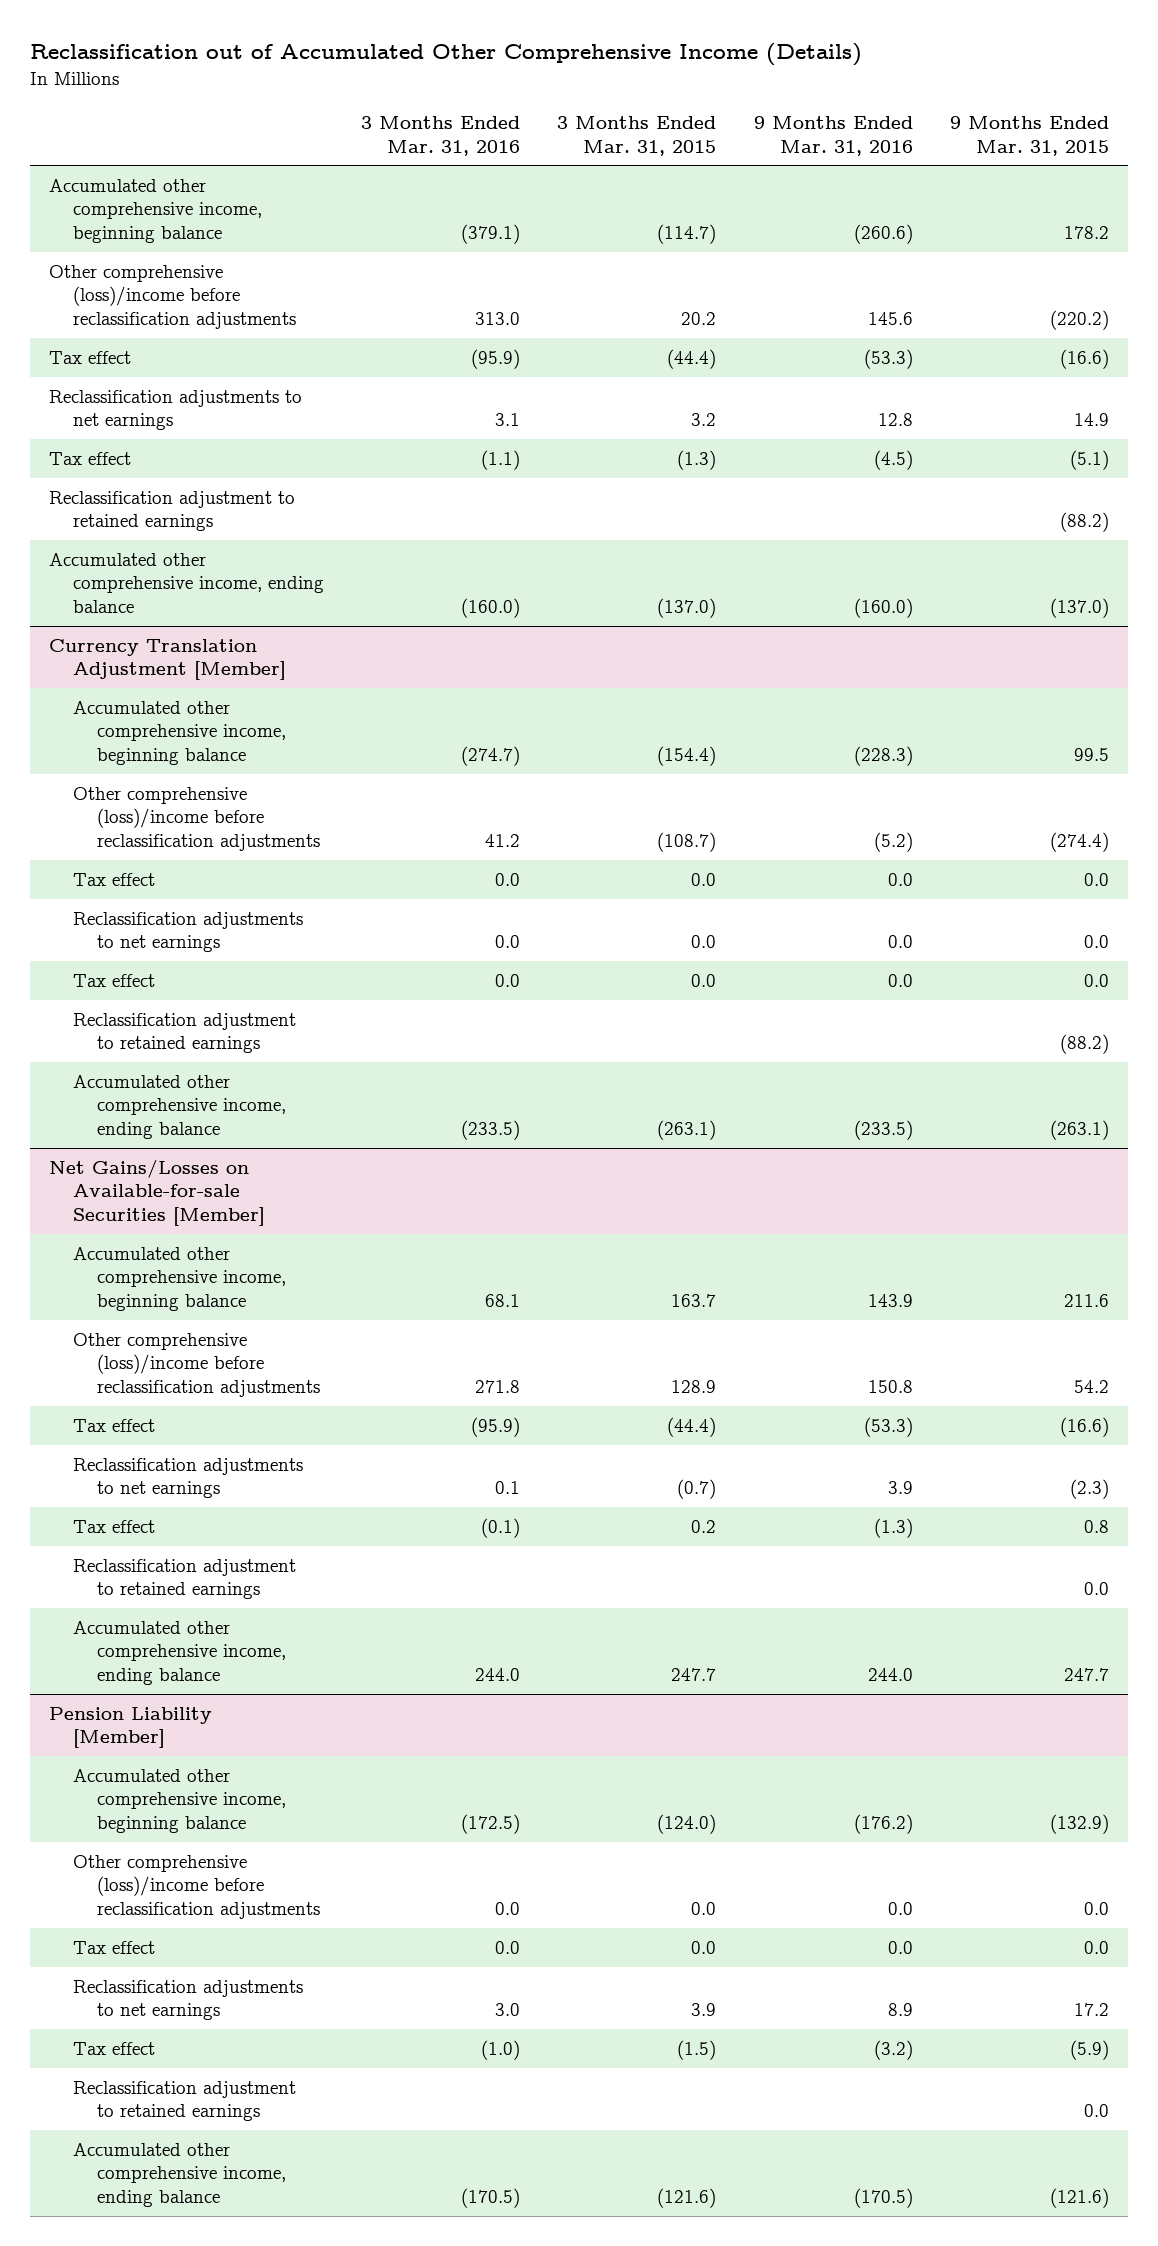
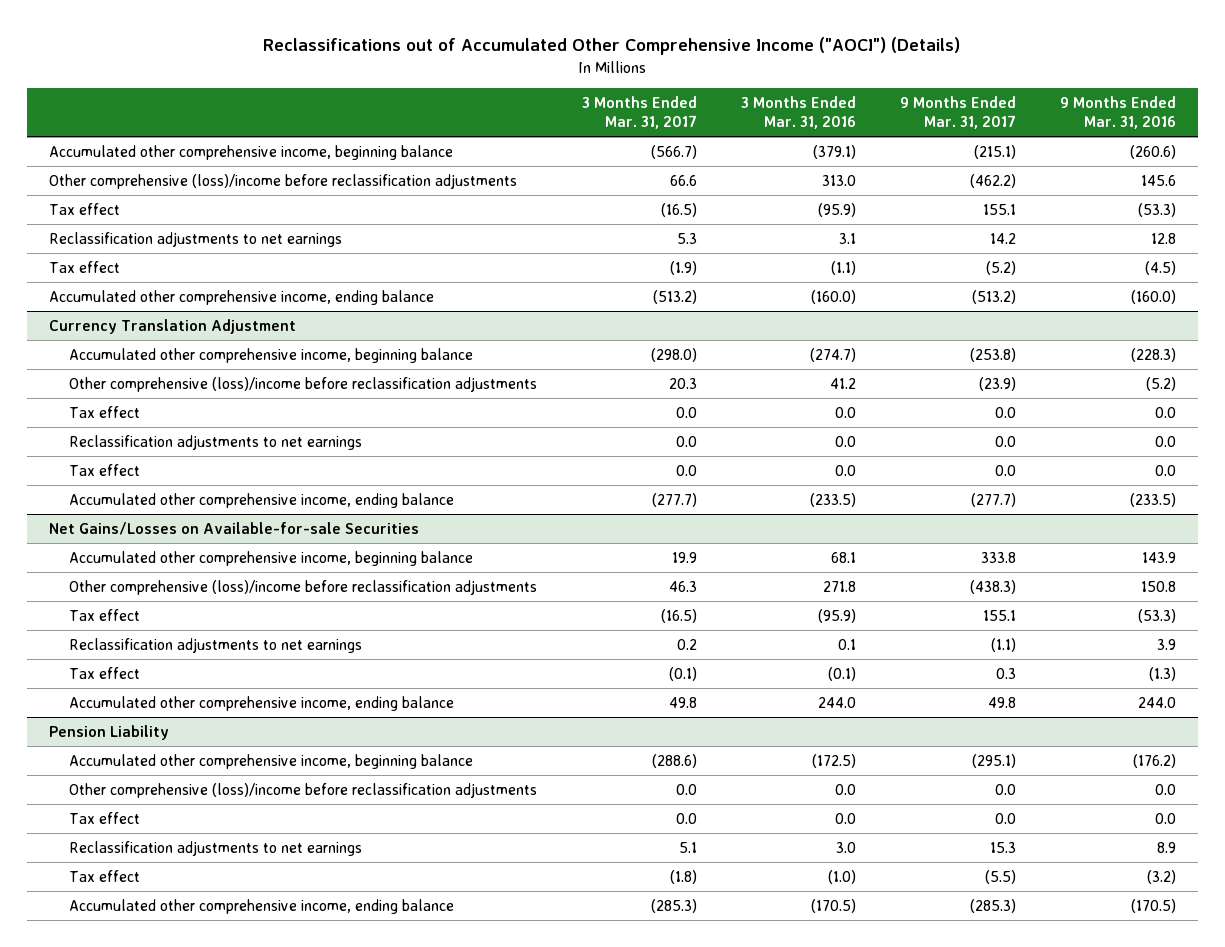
[30,43,863,67] Reclassification out of Accumulated Other Comprehensive Income (Details) -> [263,37,961,56] Reclassifications out of Accumulated Other Comprehensive Income ("AOCI") (Details)
[557,116,717,156] 3 Months Ended Mar. 31, 2015 -> none
[950,116,1110,156] 9 Months Ended Mar. 31, 2015 -> none
none -> [581,96,697,130] 3 Months Ended Mar. 31, 2017
none -> [899,96,1016,130] 9 Months Ended Mar. 31, 2017
[48,490,295,532] Reclassification adjustment to retained earnings -> none
[48,638,286,681] Currency Translation Adjustment [Member] -> [49,318,297,334] Currency Translation Adjustment
[72,1012,296,1054] Reclassification adjustment to retained earnings -> none
[48,1158,265,1226] Net Gains/Losses on Available-for-sale Securities [Member] -> [49,521,420,535] Net Gains/Losses on Available-for-sale Securities
[72,1558,296,1600] Reclassification adjustment to retained earnings -> none
[48,1706,212,1749] Pension Liability [Member] -> [49,724,170,740] Pension Liability
[72,2080,296,2122] Reclassification adjustment to retained earnings -> none

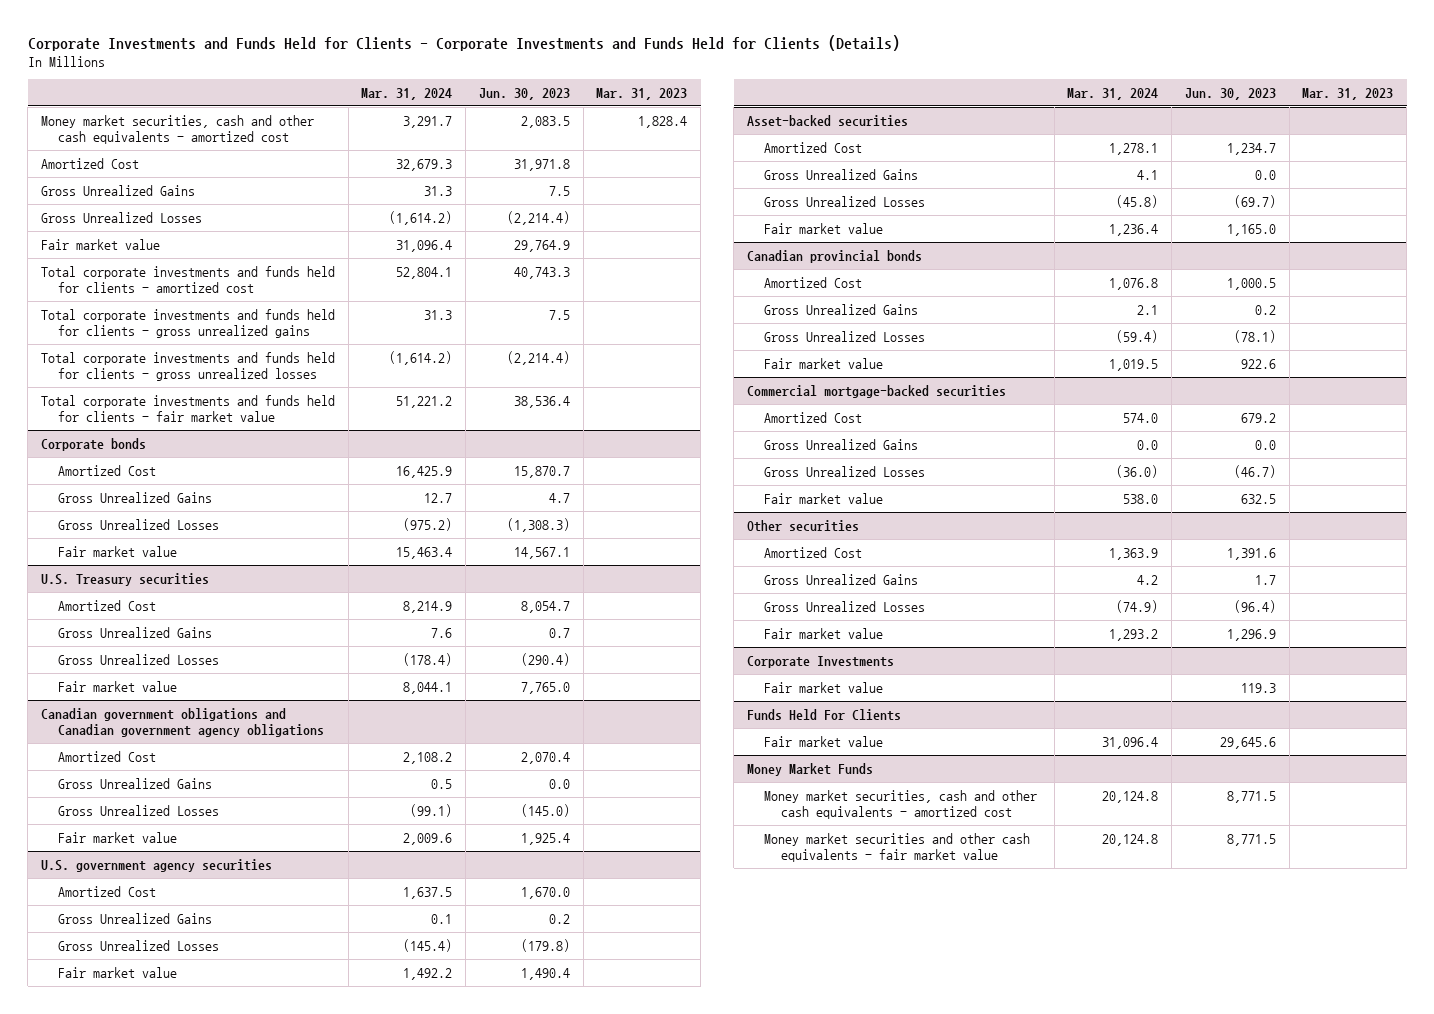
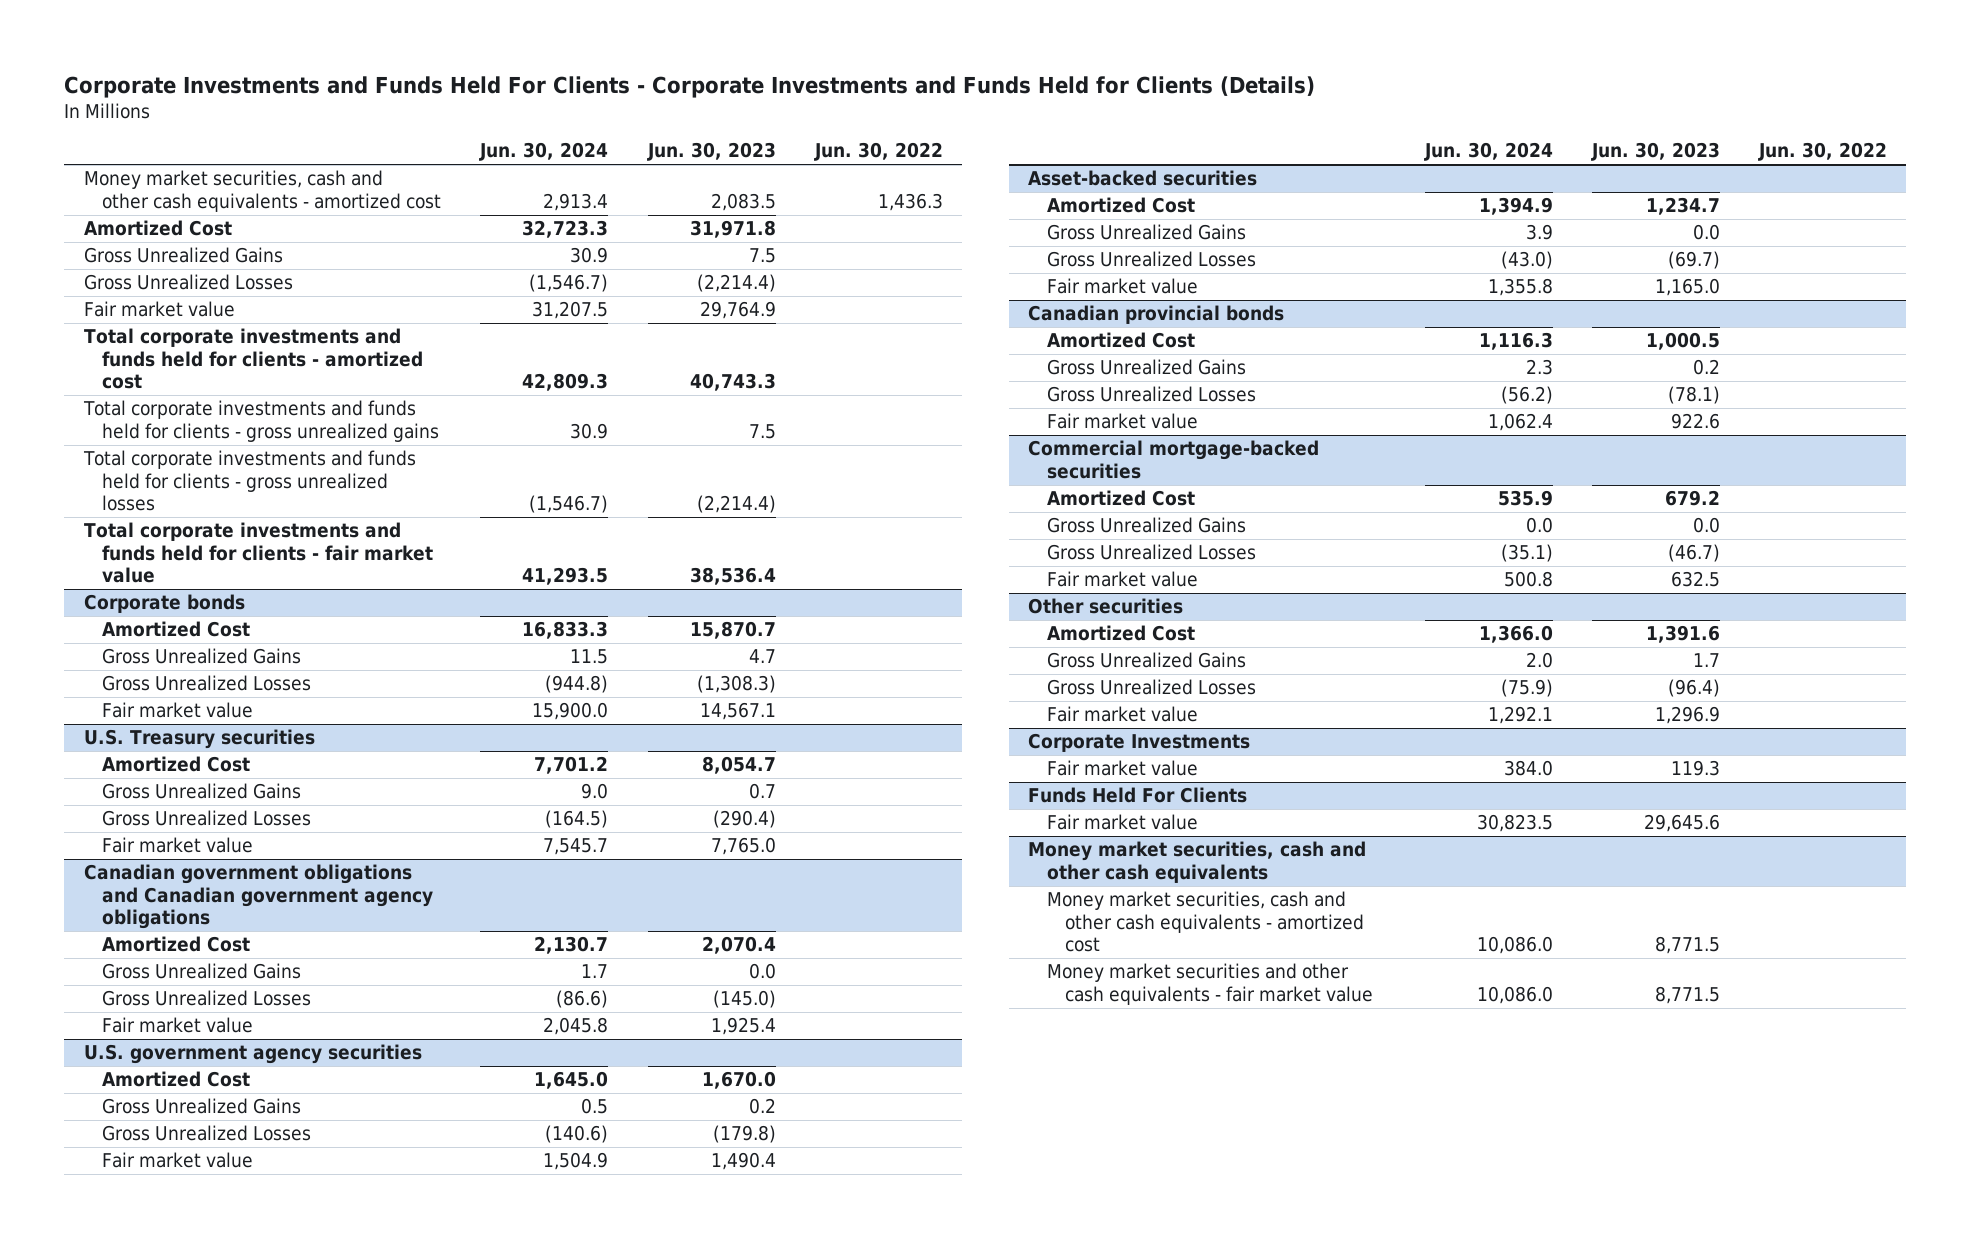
[27,35,900,52] Corporate Investments and Funds Held for Clients - Corporate Investments and Funds Held for Clients (Details) -> [64,76,1316,99] Corporate Investments and Funds Held For Clients - Corporate Investments and Funds Held for Clients (Details)
[361,87,453,100] Mar. 31, 2024 -> none
[596,87,688,100] Mar. 31, 2023 -> none
none -> [479,142,609,162] Jun. 30, 2024
none -> [813,142,943,162] Jun. 30, 2022
[746,762,873,776] Money Market Funds -> [1028,841,1367,883] Money market securities, cash and other cash equivalents

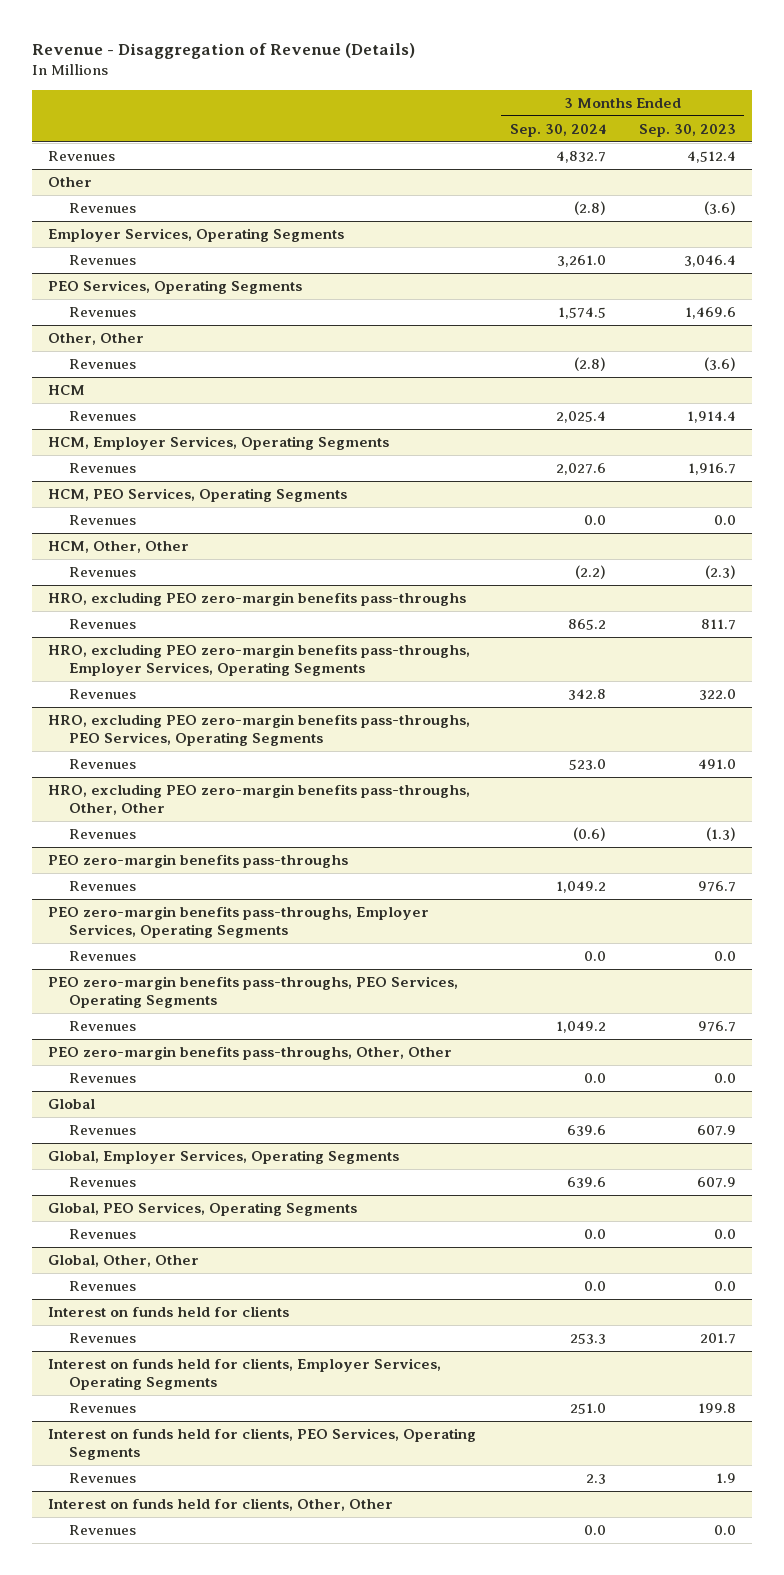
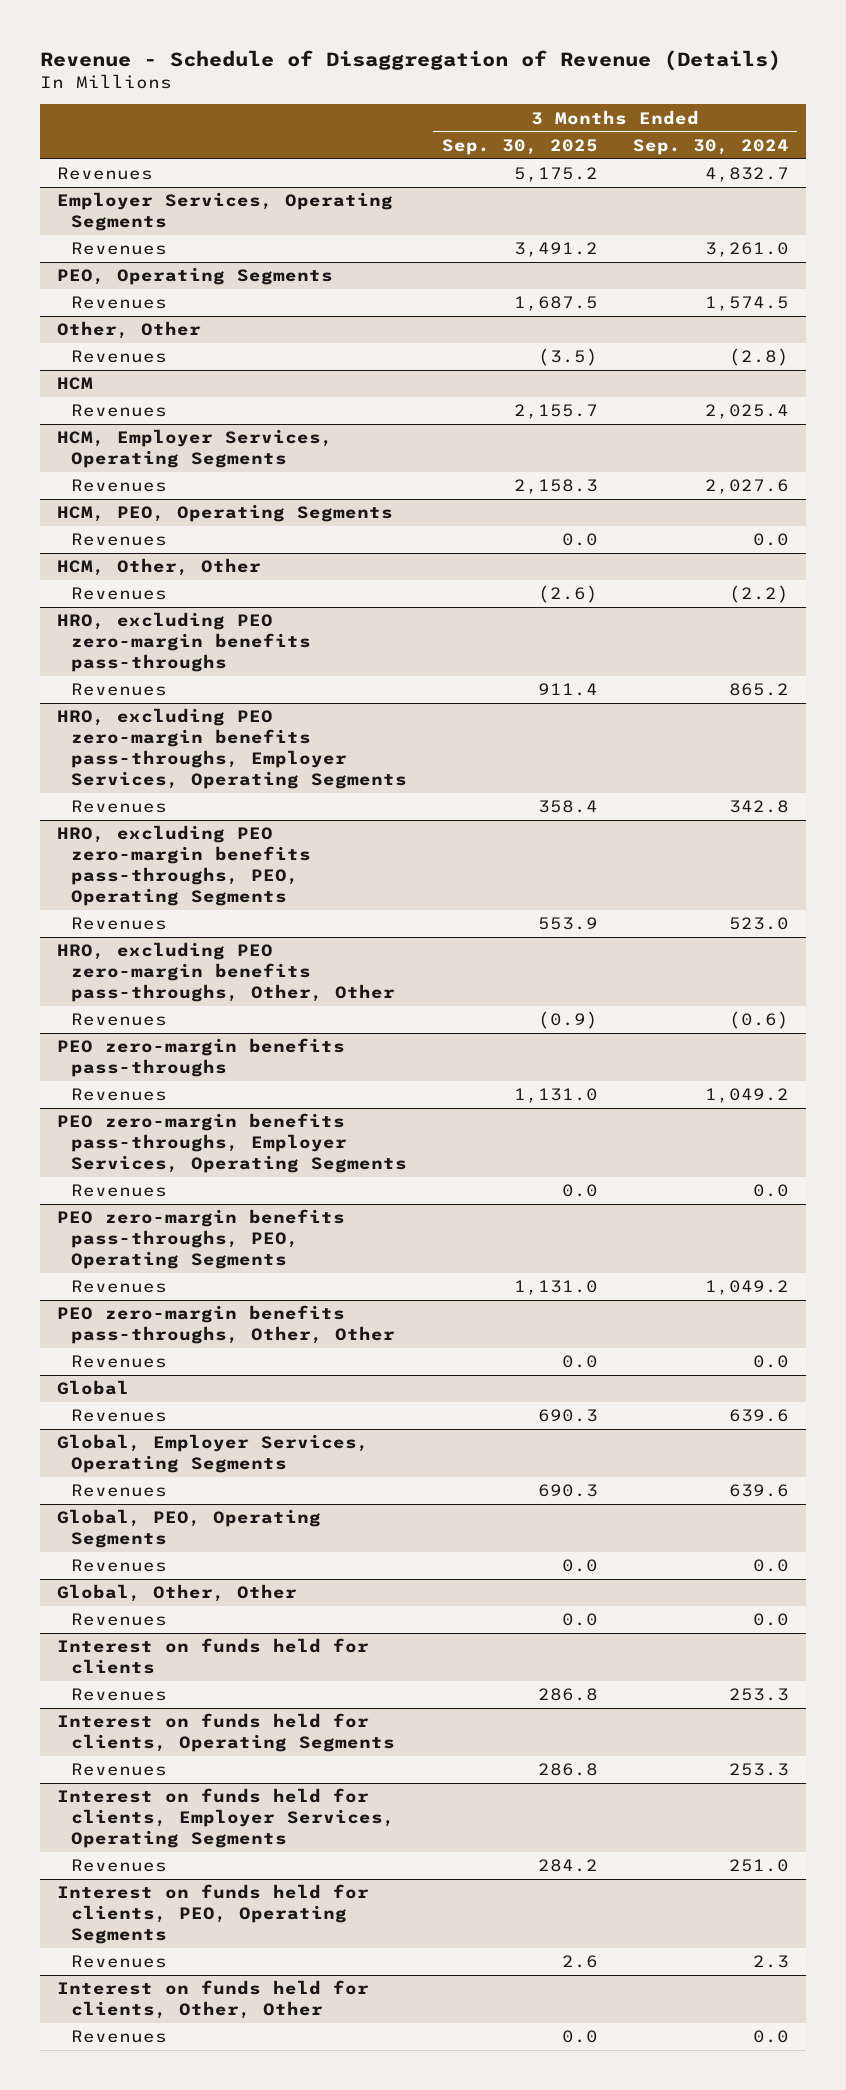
[31,42,415,59] Revenue - Disaggregation of Revenue (Details) -> [39,49,781,71] Revenue - Schedule of Disaggregation of Revenue (Details)
[638,124,736,138] Sep. 30, 2023 -> none
none -> [441,138,598,155] Sep. 30, 2025
[48,177,93,188] Other -> none
[69,203,137,214] Revenues -> none
[48,280,303,295] PEO Services, Operating Segments -> [57,267,334,286] PEO, Operating Segments
[48,488,348,503] HCM, PEO Services, Operating Segments -> [57,504,394,523] HCM, PEO, Operating Segments
[48,714,471,746] HRO, excluding PEO zero-margin benefits pass-throughs, PEO Services, Operating Segments -> [57,825,312,907] HRO, excluding PEO zero-margin benefits pass-throughs, PEO, Operating Segments
[48,976,459,1008] PEO zero-margin benefits pass-throughs, PEO Services, Operating Segments -> [57,1209,346,1270] PEO zero-margin benefits pass-throughs, PEO, Operating Segments
[48,1202,358,1217] Global, PEO Services, Operating Segments -> [57,1509,322,1549] Global, PEO, Operating Segments
none -> [57,1713,396,1753] Interest on funds held for clients, Operating Segments
none -> [71,1763,168,1777] Revenues
[48,1428,477,1460] Interest on funds held for clients, PEO Services, Operating Segments -> [57,1884,370,1945] Interest on funds held for clients, PEO, Operating Segments

